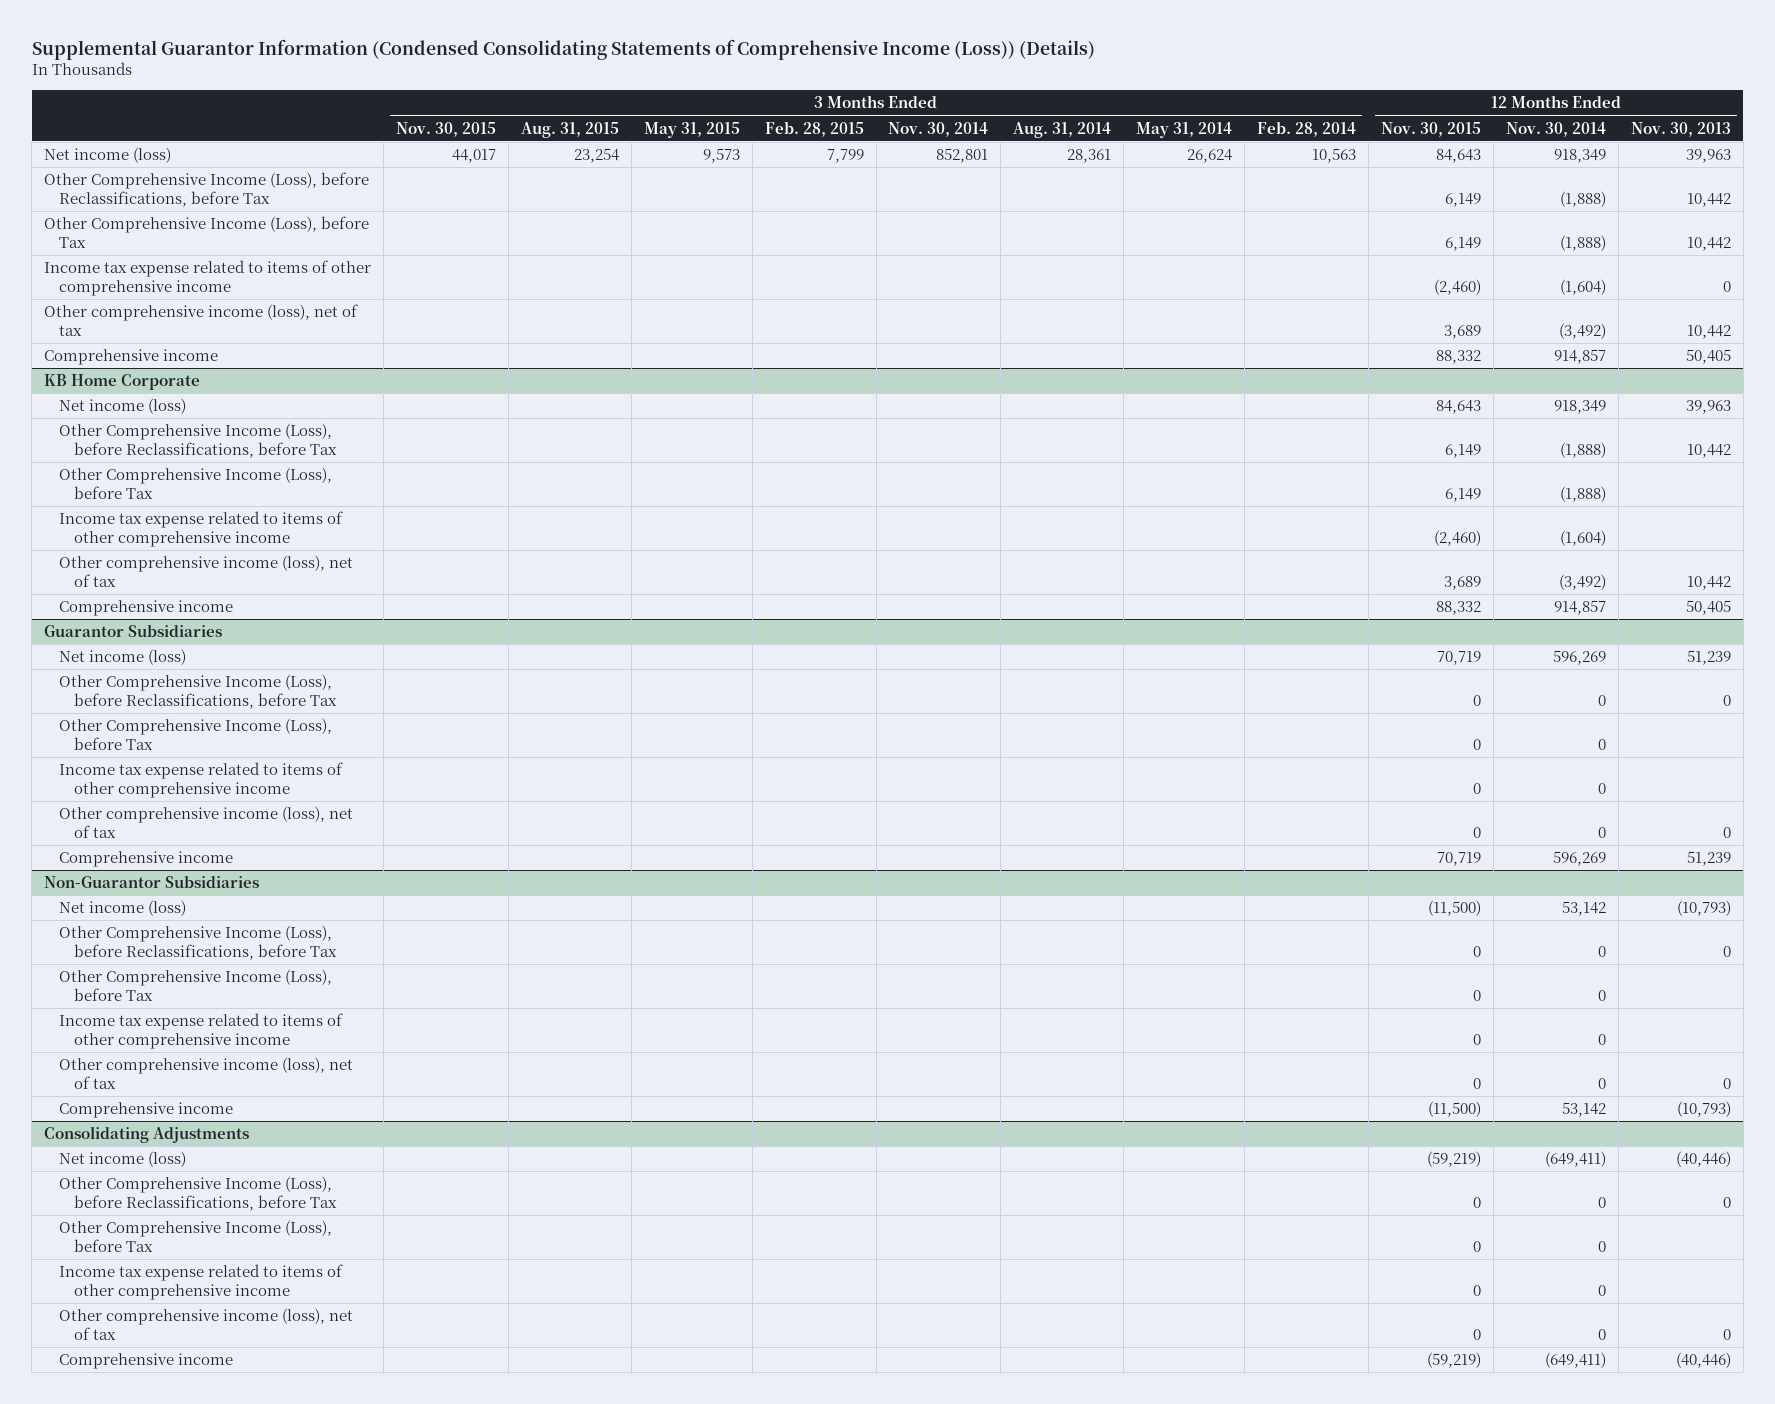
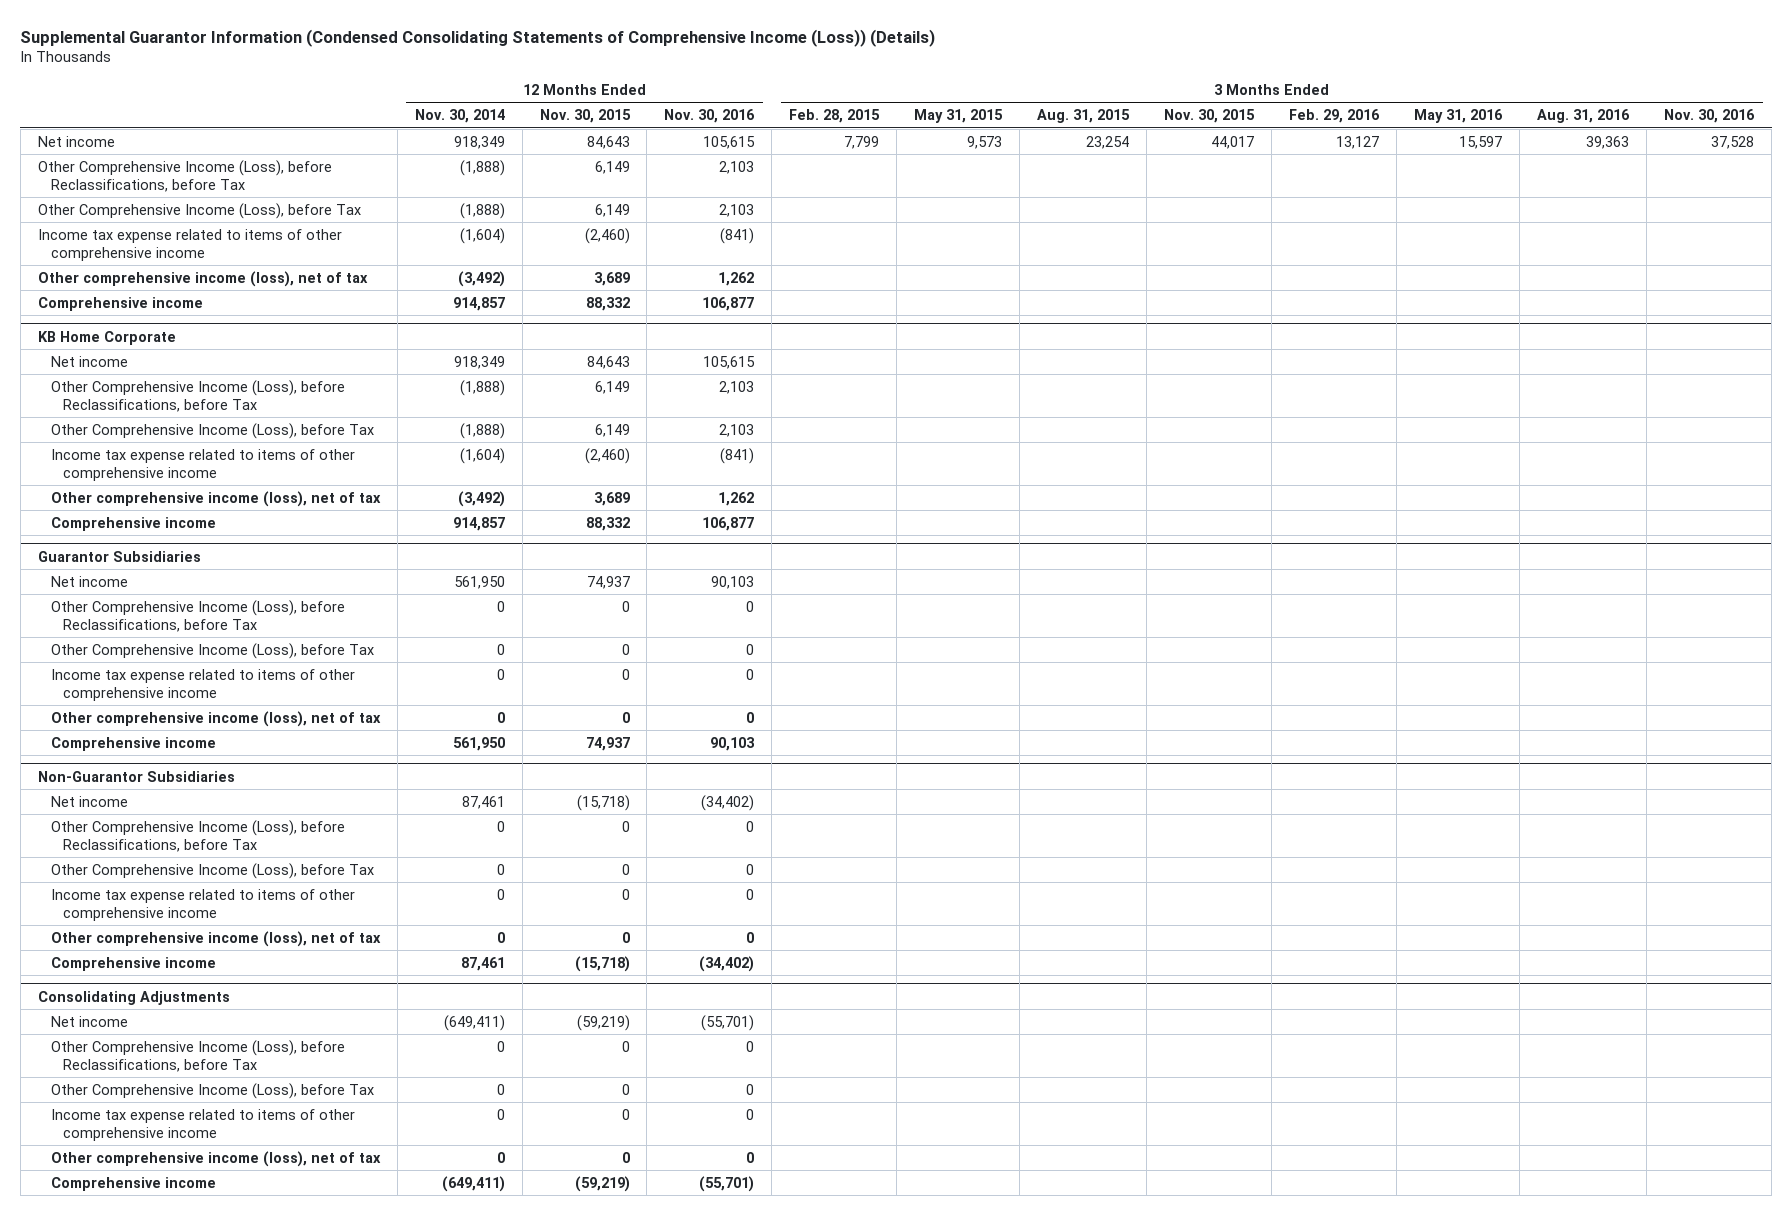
[888,121,989,137] Nov. 30, 2014 -> none
[1013,121,1112,138] Aug. 31, 2014 -> none
[1136,121,1233,138] May 31, 2014 -> none
[1257,121,1357,137] Feb. 28, 2014 -> none
[1630,121,1731,137] Nov. 30, 2013 -> none
none -> [664,108,756,123] Nov. 30, 2016
none -> [1289,108,1381,123] Feb. 29, 2016
none -> [1414,108,1504,123] May 31, 2016
none -> [1537,108,1631,123] Aug. 31, 2016
none -> [1664,108,1756,123] Nov. 30, 2016
[43,147,171,164] Net income (loss) -> [37,135,115,147] Net income
[59,398,187,415] Net income (loss) -> [50,355,128,367] Net income
[59,649,187,666] Net income (loss) -> [50,575,128,587] Net income
[1437,651,1482,666] 70,719 -> [586,575,630,589] 74,937
[1552,650,1606,666] 596,269 -> [453,575,505,589] 561,950
[1437,852,1482,867] 70,719 -> [585,736,630,751] 74,937
[1552,851,1606,867] 596,269 -> [452,736,505,751] 561,950
[59,900,187,917] Net income (loss) -> [50,795,128,807] Net income
[1428,900,1482,917] (11,500) -> [576,794,630,811] (15,718)
[1561,901,1606,917] 53,142 -> [461,795,505,809] 87,461
[1428,1101,1482,1118] (11,500) -> [574,955,630,972] (15,718)
[1561,1102,1606,1118] 53,142 -> [460,956,505,971] 87,461
[59,1151,187,1168] Net income (loss) -> [50,1015,128,1027] Net income

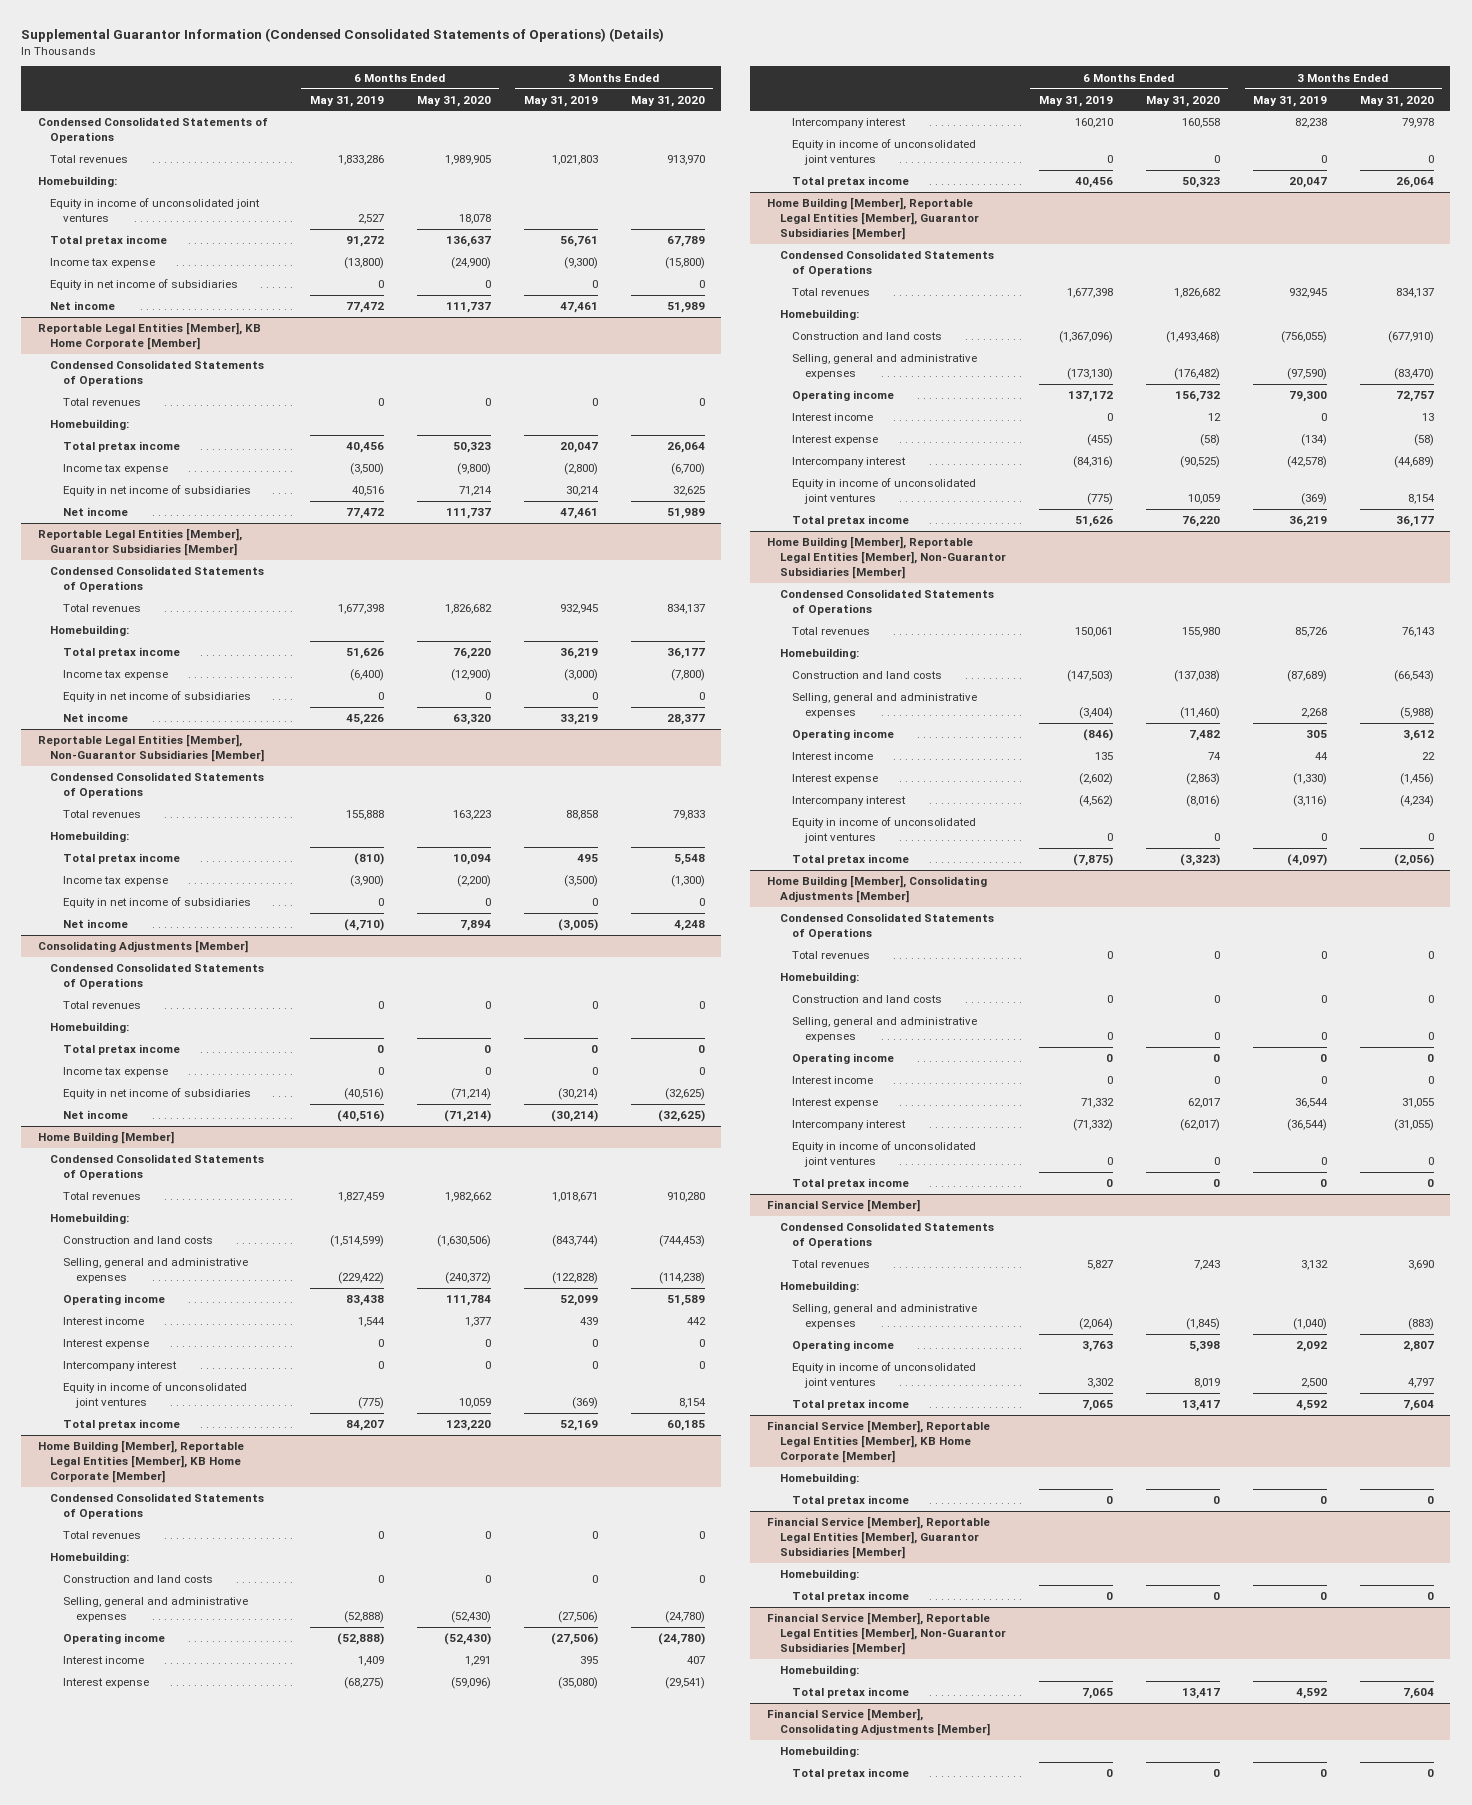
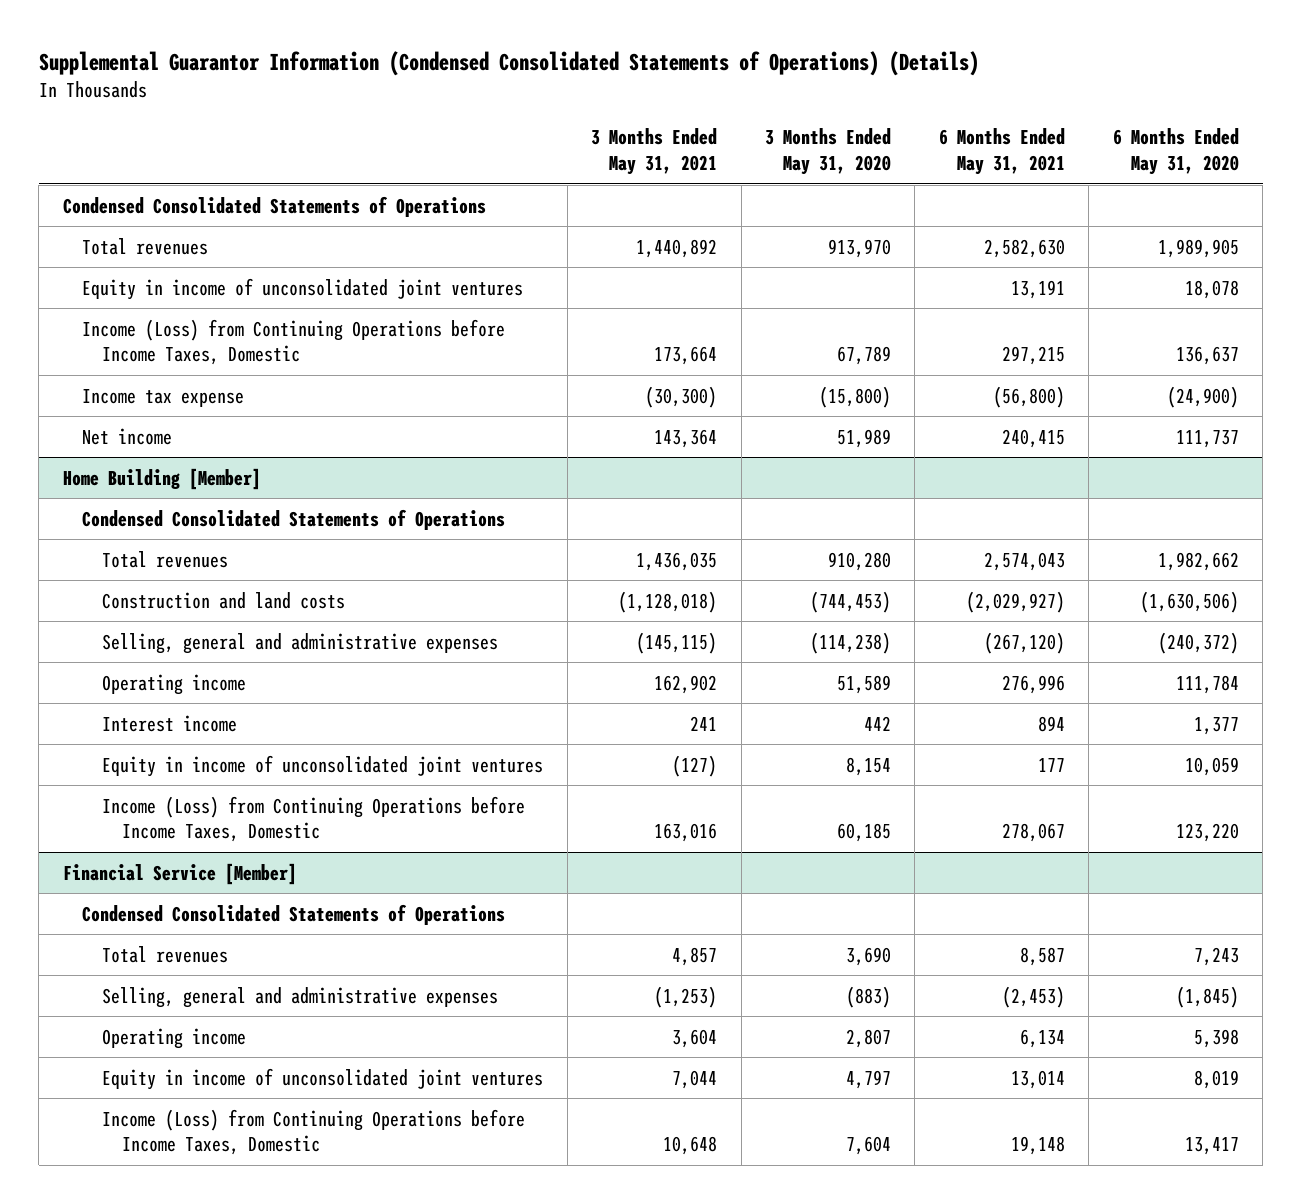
[309,95,384,107] May 31, 2019 -> none
[523,95,598,107] May 31, 2019 -> none
none -> [591,128,718,176] 3 Months Ended May 31, 2021
none -> [938,128,1065,176] 6 Months Ended May 31, 2021
[37,176,117,188] Homebuilding: -> none
[50,235,168,247] Total pretax income -> [82,318,506,366] Income (Loss) from Continuing Operations before Income Taxes, Domestic
[50,279,239,291] Equity in net income of subsidiaries -> none
[37,322,261,351] Reportable Legal Entities [Member], KB Home Corporate [Member] -> none
[50,360,265,387] Condensed Consolidated Statements of Operations -> none
[63,398,142,407] Total revenues -> none
[50,419,130,431] Homebuilding: -> none
[63,441,181,453] Total pretax income -> none
[63,464,169,475] Income tax expense -> none
[63,485,252,497] Equity in net income of subsidiaries -> none
[63,507,129,517] Net income -> none
[37,528,242,557] Reportable Legal Entities [Member], Guarantor Subsidiaries [Member] -> none
[50,566,265,593] Condensed Consolidated Statements of Operations -> none
[63,604,142,613] Total revenues -> none
[50,625,130,637] Homebuilding: -> none
[63,647,181,659] Total pretax income -> none
[63,670,169,681] Income tax expense -> none
[63,691,252,703] Equity in net income of subsidiaries -> none
[63,713,129,723] Net income -> none
[37,734,265,763] Reportable Legal Entities [Member], Non-Guarantor Subsidiaries [Member] -> none
[50,772,265,799] Condensed Consolidated Statements of Operations -> none
[63,810,142,819] Total revenues -> none
[50,831,130,843] Homebuilding: -> none
[63,853,181,865] Total pretax income -> none
[63,876,169,887] Income tax expense -> none
[63,897,252,909] Equity in net income of subsidiaries -> none
[63,919,129,929] Net income -> none
[37,940,248,954] Consolidating Adjustments [Member] -> none
[50,963,265,990] Condensed Consolidated Statements of Operations -> none
[63,1001,142,1010] Total revenues -> none
[50,1022,130,1034] Homebuilding: -> none
[63,1044,181,1056] Total pretax income -> none
[63,1067,169,1078] Income tax expense -> none
[63,1088,252,1100] Equity in net income of subsidiaries -> none
[63,1110,129,1120] Net income -> none
[50,1213,130,1225] Homebuilding: -> none
[63,1339,150,1350] Interest expense -> none
[63,1361,178,1372] Intercompany interest -> none
[37,1440,244,1483] Home Building [Member], Reportable Legal Entities [Member], KB Home Corporate [Member] -> none
[50,1493,265,1520] Condensed Consolidated Statements of Operations -> none
[63,1531,142,1540] Total revenues -> none
[50,1552,130,1564] Homebuilding: -> none
[63,1575,214,1584] Construction and land costs -> none
[63,1597,249,1623] Selling, general and administrative expenses -> none
[63,1633,166,1645] Operating income -> none
[63,1656,145,1665] Interest income -> none
[63,1678,150,1689] Interest expense -> none
[792,118,907,129] Intercompany interest -> none
[792,139,977,166] Equity in income of unconsolidated joint ventures -> none
[792,176,910,188] Total pretax income -> none
[766,197,979,240] Home Building [Member], Reportable Legal Entities [Member], Guarantor Subsidiaries [Member] -> none
[779,250,994,277] Condensed Consolidated Statements of Operations -> none
[792,288,871,297] Total revenues -> none
[779,309,859,321] Homebuilding: -> none
[792,332,943,341] Construction and land costs -> none
[792,354,978,380] Selling, general and administrative expenses -> none
[792,390,895,402] Operating income -> none
[792,413,874,422] Interest income -> none
[792,435,879,446] Interest expense -> none
[792,457,907,468] Intercompany interest -> none
[792,478,977,505] Equity in income of unconsolidated joint ventures -> none
[792,515,910,527] Total pretax income -> none
[766,536,1006,579] Home Building [Member], Reportable Legal Entities [Member], Non-Guarantor Subsidiaries [Member] -> none
[779,589,994,616] Condensed Consolidated Statements of Operations -> none
[792,627,871,636] Total revenues -> none
[779,648,859,660] Homebuilding: -> none
[792,671,943,680] Construction and land costs -> none
[792,693,978,719] Selling, general and administrative expenses -> none
[792,729,895,741] Operating income -> none
[792,752,874,761] Interest income -> none
[792,774,879,785] Interest expense -> none
[792,796,907,807] Intercompany interest -> none
[792,817,977,844] Equity in income of unconsolidated joint ventures -> none
[792,854,910,866] Total pretax income -> none
[766,875,987,904] Home Building [Member], Consolidating Adjustments [Member] -> none
[779,913,994,940] Condensed Consolidated Statements of Operations -> none
[792,951,871,960] Total revenues -> none
[779,972,859,984] Homebuilding: -> none
[792,995,943,1004] Construction and land costs -> none
[792,1017,978,1043] Selling, general and administrative expenses -> none
[792,1053,895,1065] Operating income -> none
[792,1076,874,1085] Interest income -> none
[792,1098,879,1109] Interest expense -> none
[792,1120,907,1131] Intercompany interest -> none
[792,1141,977,1168] Equity in income of unconsolidated joint ventures -> none
[792,1178,910,1190] Total pretax income -> none
[63,1419,181,1431] Total pretax income -> [102,795,526,843] Income (Loss) from Continuing Operations before Income Taxes, Domestic
[779,1281,859,1293] Homebuilding: -> none
[766,1420,990,1463] Financial Service [Member], Reportable Legal Entities [Member], KB Home Corporate [Member] -> none
[779,1473,859,1485] Homebuilding: -> none
[792,1495,910,1507] Total pretax income -> none
[766,1516,990,1559] Financial Service [Member], Reportable Legal Entities [Member], Guarantor Subsidiaries [Member] -> none
[779,1569,859,1581] Homebuilding: -> none
[792,1591,910,1603] Total pretax income -> none
[766,1612,1006,1655] Financial Service [Member], Reportable Legal Entities [Member], Non-Guarantor Subsidiaries [Member] -> none
[779,1665,859,1677] Homebuilding: -> none
[792,1687,910,1699] Total pretax income -> none
[766,1708,990,1737] Financial Service [Member], Consolidating Adjustments [Member] -> none
[779,1746,859,1758] Homebuilding: -> none
[792,1768,910,1780] Total pretax income -> none
[792,1399,910,1411] Total pretax income -> [102,1108,526,1156] Income (Loss) from Continuing Operations before Income Taxes, Domestic

